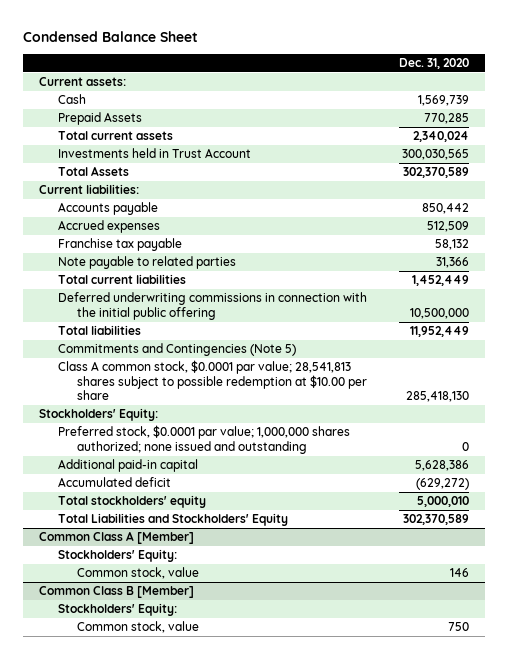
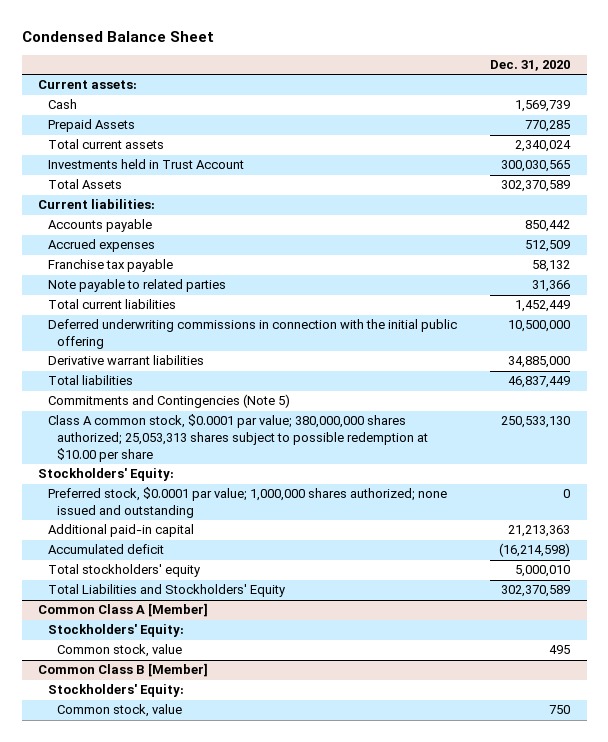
none -> [47,355,204,366] Derivative warrant liabilities
[410,326,470,338] 11,952,449 -> [507,376,570,389] 46,837,449
[57,360,367,401] Class A common stock, $0.0001 par value; 28,541,813 shares subject to possible redemption at $10.00 per share -> [47,414,428,462] Class A common stock, $0.0001 par value; 380,000,000 shares authorized; 25,053,313 shares subject to possible redemption at $10.00 per share
[406,391,470,403] 285,418,130 -> [500,416,570,429] 250,533,130
[415,460,470,472] 5,628,386 -> [507,525,570,538] 21,213,363
[416,478,470,491] (629,272) -> [498,543,570,558] (16,214,598)
[450,568,470,578] 146 -> [548,645,570,655] 495

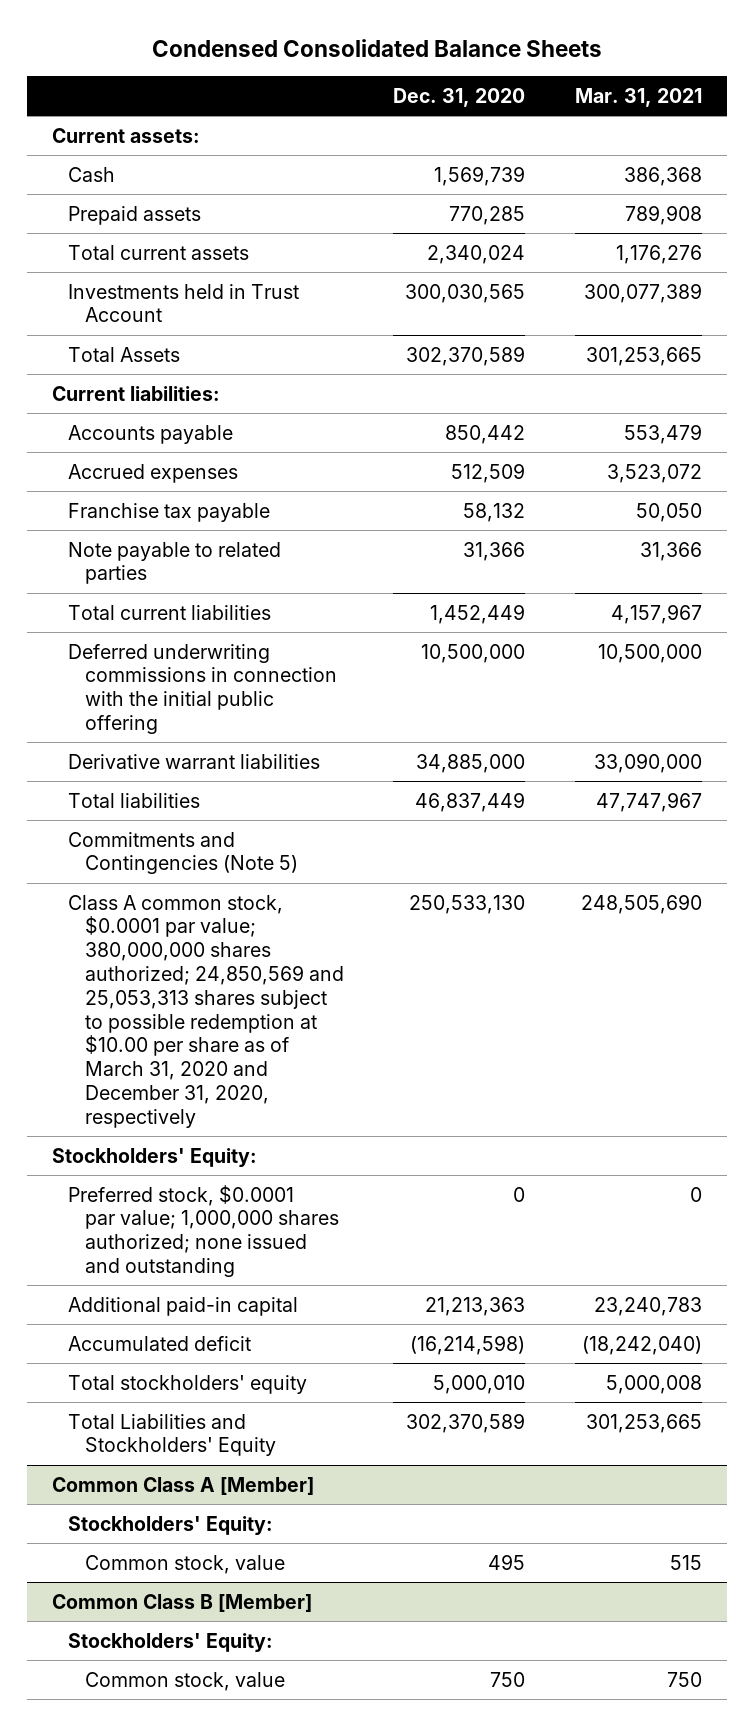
[21,30,214,42] Condensed Balance Sheet -> [151,38,602,57] Condensed Consolidated Balance Sheets
none -> [574,87,702,107] Mar. 31, 2021
[47,119,135,133] Prepaid Assets -> [68,205,202,225] Prepaid assets
[47,414,428,462] Class A common stock, $0.0001 par value; 380,000,000 shares authorized; 25,053,313 shares subject to possible redemption at $10.00 per share -> [68,894,344,1128] Class A common stock, $0.0001 par value; 380,000,000 shares authorized; 24,850,569 and 25,053,313 shares subject to possible redemption at $10.00 per share as of March 31, 2020 and December 31, 2020, respectively

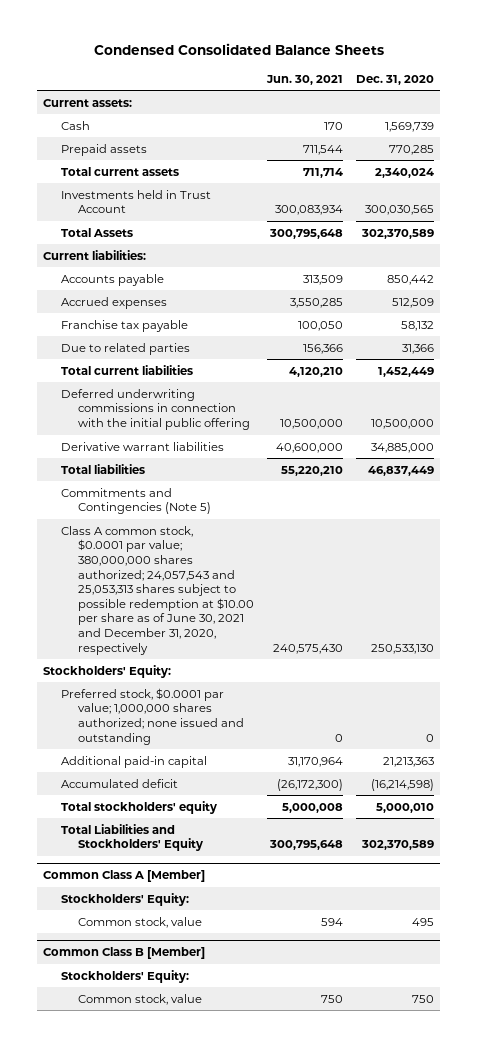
[574,87,702,107] Mar. 31, 2021 -> none
none -> [265,74,343,85] Jun. 30, 2021
[68,541,282,585] Note payable to related parties -> [60,342,190,355] Due to related parties
[68,894,344,1128] Class A common stock, $0.0001 par value; 380,000,000 shares authorized; 24,850,569 and 25,053,313 shares subject to possible redemption at $10.00 per share as of March 31, 2020 and December 31, 2020, respectively -> [60,525,254,655] Class A common stock, $0.0001 par value; 380,000,000 shares authorized; 24,057,543 and 25,053,313 shares subject to possible redemption at $10.00 per share as of June 30, 2021 and December 31, 2020, respectively

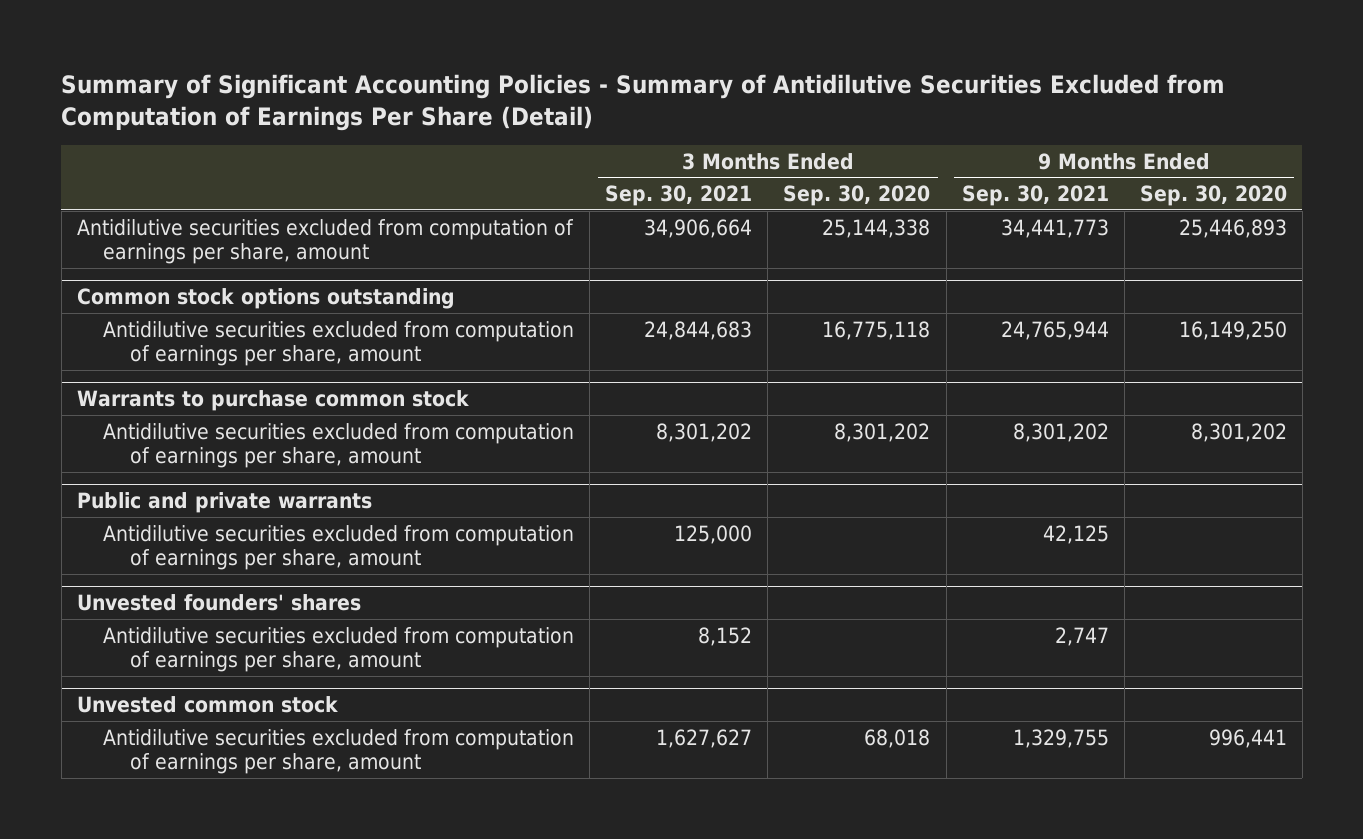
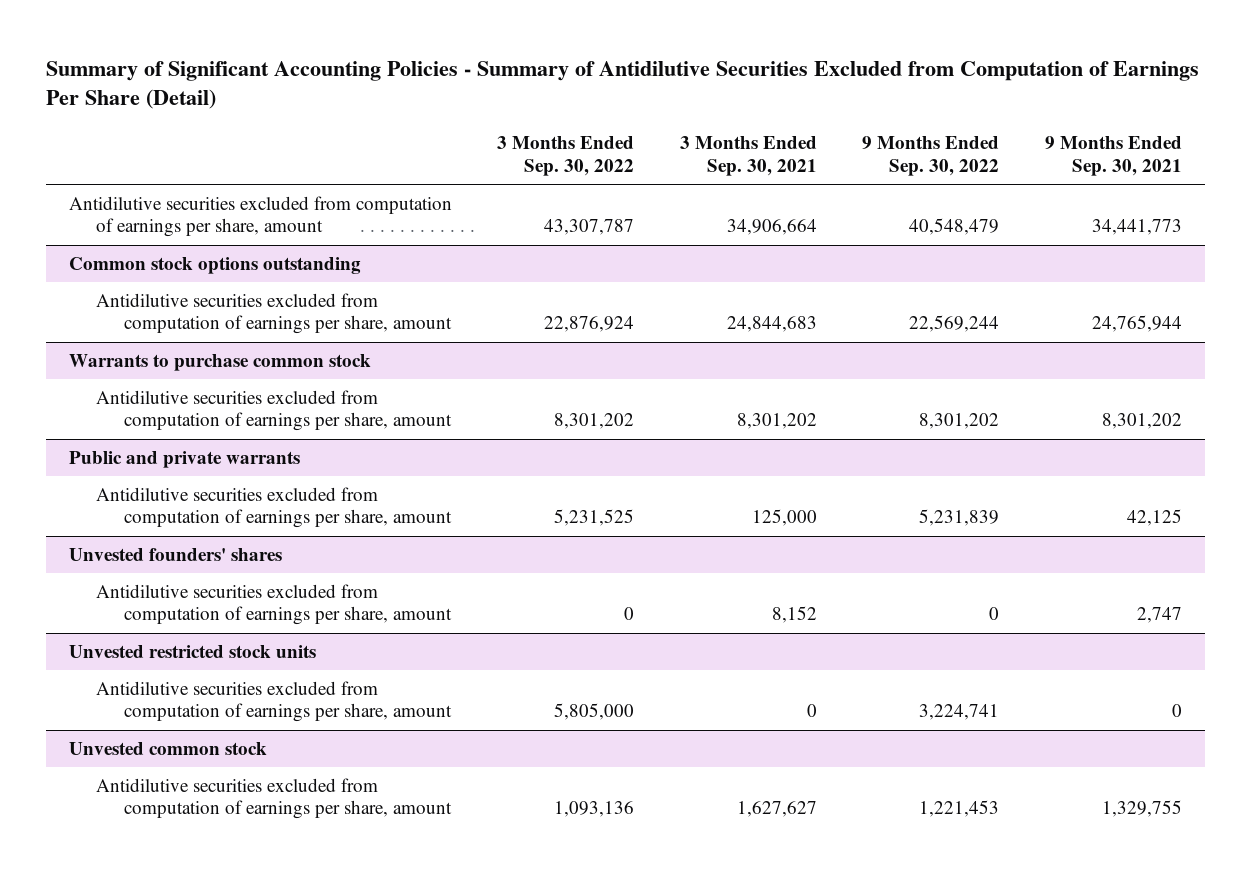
[783,185,931,207] Sep. 30, 2020 -> none
[1139,185,1287,207] Sep. 30, 2020 -> none
none -> [497,136,635,176] 3 Months Ended Sep. 30, 2022
none -> [862,136,1000,176] 9 Months Ended Sep. 30, 2022
none -> [68,644,316,658] Unvested restricted stock units
none -> [96,680,452,723] Antidilutive securities excluded from computation of earnings per share, amount

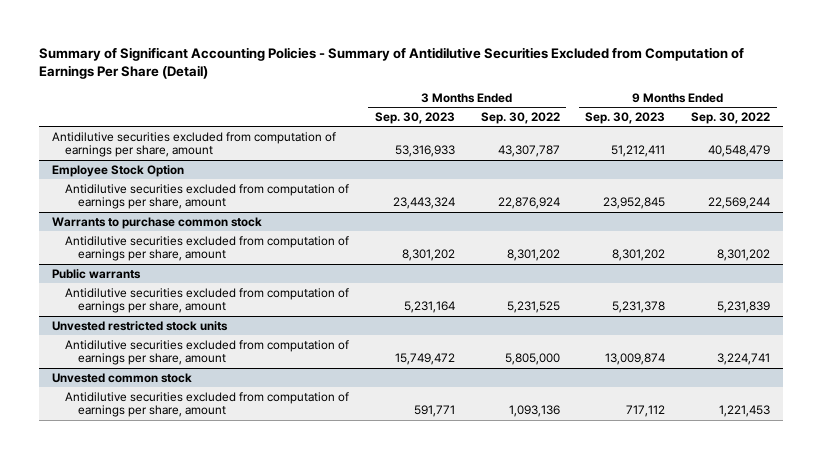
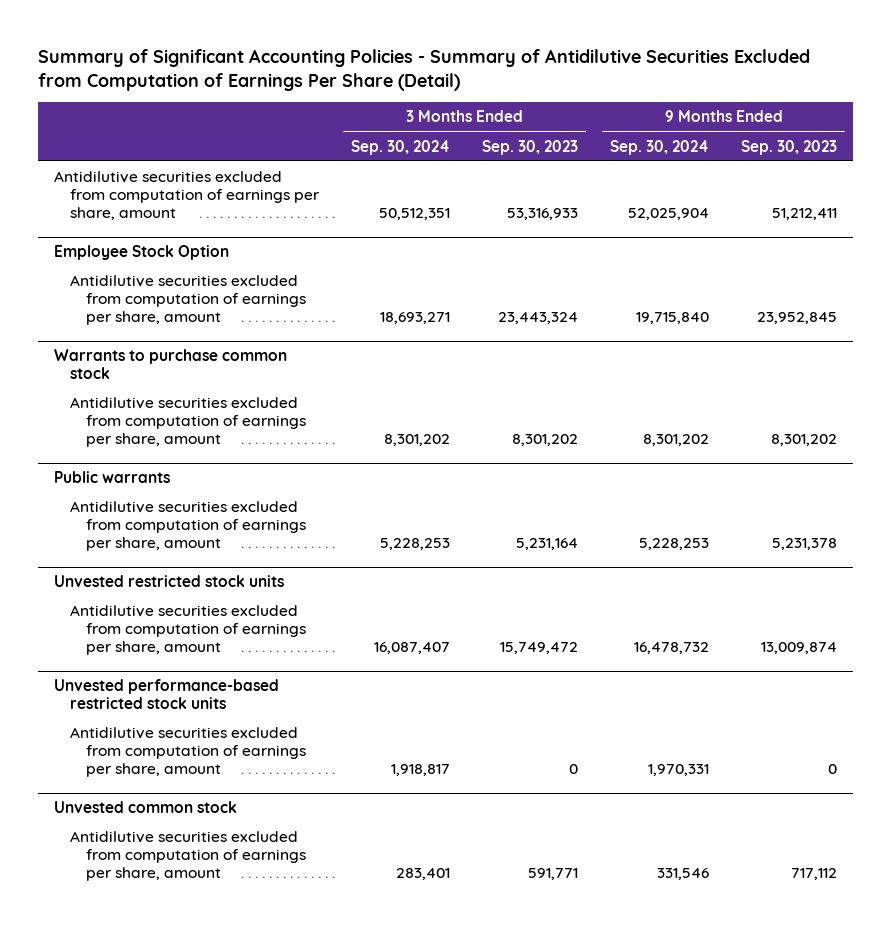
[480,111,560,124] Sep. 30, 2022 -> none
[691,111,771,124] Sep. 30, 2022 -> none
none -> [351,139,451,155] Sep. 30, 2024
none -> [610,139,710,155] Sep. 30, 2024
none -> [54,679,280,710] Unvested performance-based restricted stock units
none -> [70,727,306,778] Antidilutive securities excluded from computation of earnings per share, amount

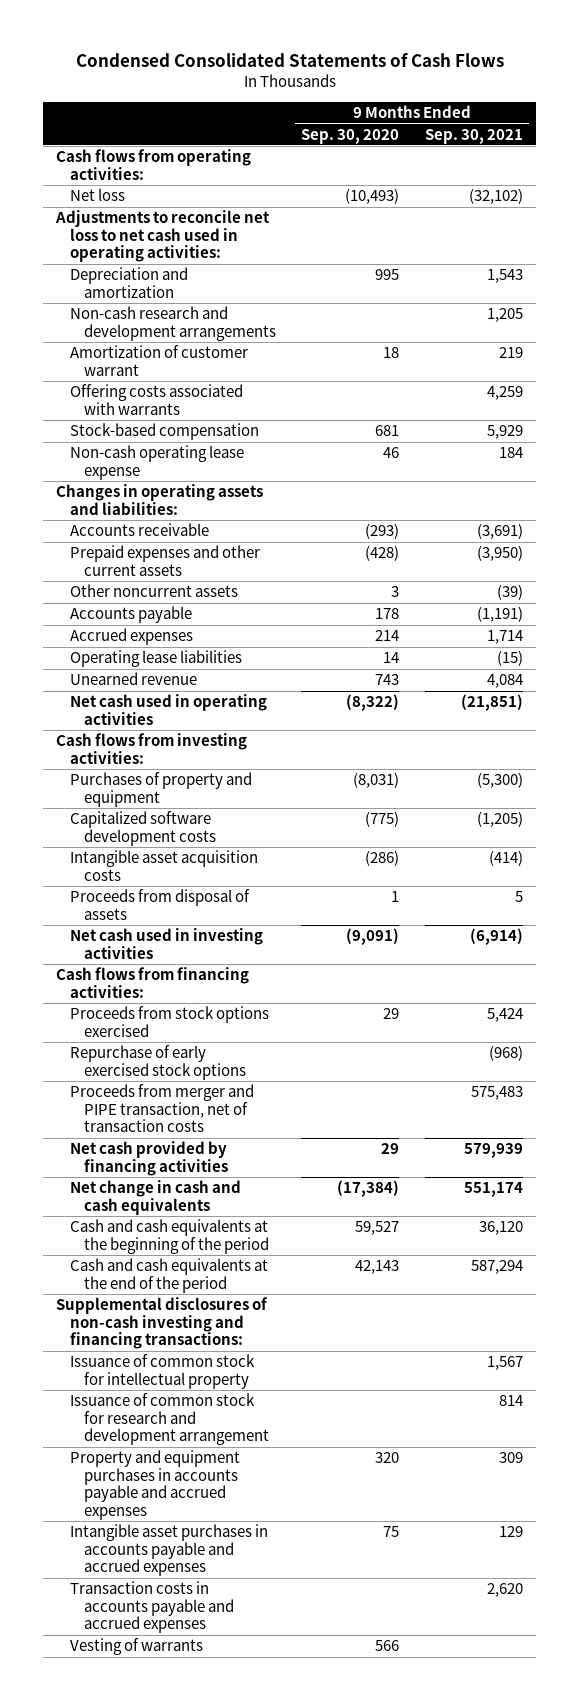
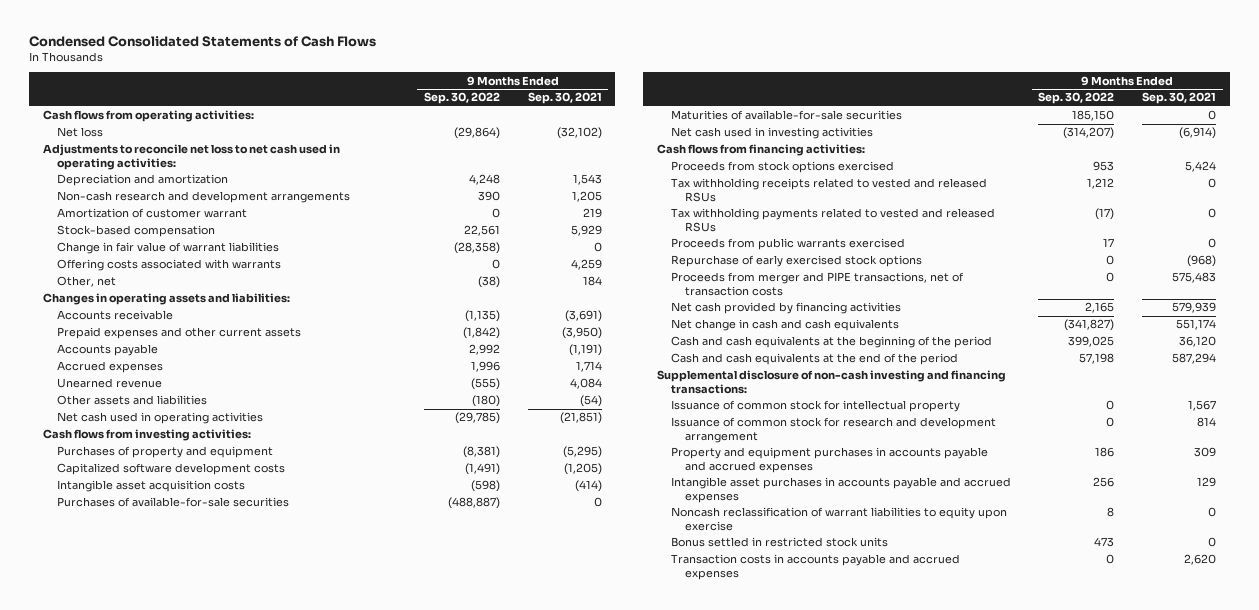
[301,128,400,144] Sep. 30, 2020 -> none
none -> [424,92,501,105] Sep. 30, 2022
none -> [56,242,279,255] Change in fair value of warrant liabilities
[69,384,243,415] Offering costs associated with warrants -> [56,259,281,272] Offering costs associated with warrants
[69,445,244,480] Non-cash operating lease expense -> [56,276,116,288] Other, net
[69,584,238,598] Other noncurrent assets -> none
[69,650,242,668] Operating lease liabilities -> none
none -> [56,395,207,406] Other assets and liabilities
[477,772,524,789] (5,300) -> [562,446,602,459] (5,295)
[69,889,250,920] Proceeds from disposal of assets -> none
none -> [56,497,289,508] Purchases of available-for-sale securities
none -> [670,110,902,121] Maturities of available-for-sale securities
none -> [670,178,987,203] Tax withholding receipts related to vested and released RSUs
none -> [670,208,995,233] Tax withholding payments related to vested and released RSUs
none -> [670,238,905,251] Proceeds from public warrants exercised
[69,1084,254,1133] Proceeds from merger and PIPE transaction, net of transaction costs -> [670,272,964,297] Proceeds from merger and PIPE transactions, net of transaction costs
[56,1297,269,1350] Supplemental disclosures of non-cash investing and financing transactions: -> [656,370,1006,395] Supplemental disclosure of non-cash investing and financing transactions:
none -> [670,507,1007,532] Noncash reclassification of warrant liabilities to equity upon exercise
none -> [670,537,888,548] Bonus settled in restricted stock units
[69,1638,203,1656] Vesting of warrants -> none

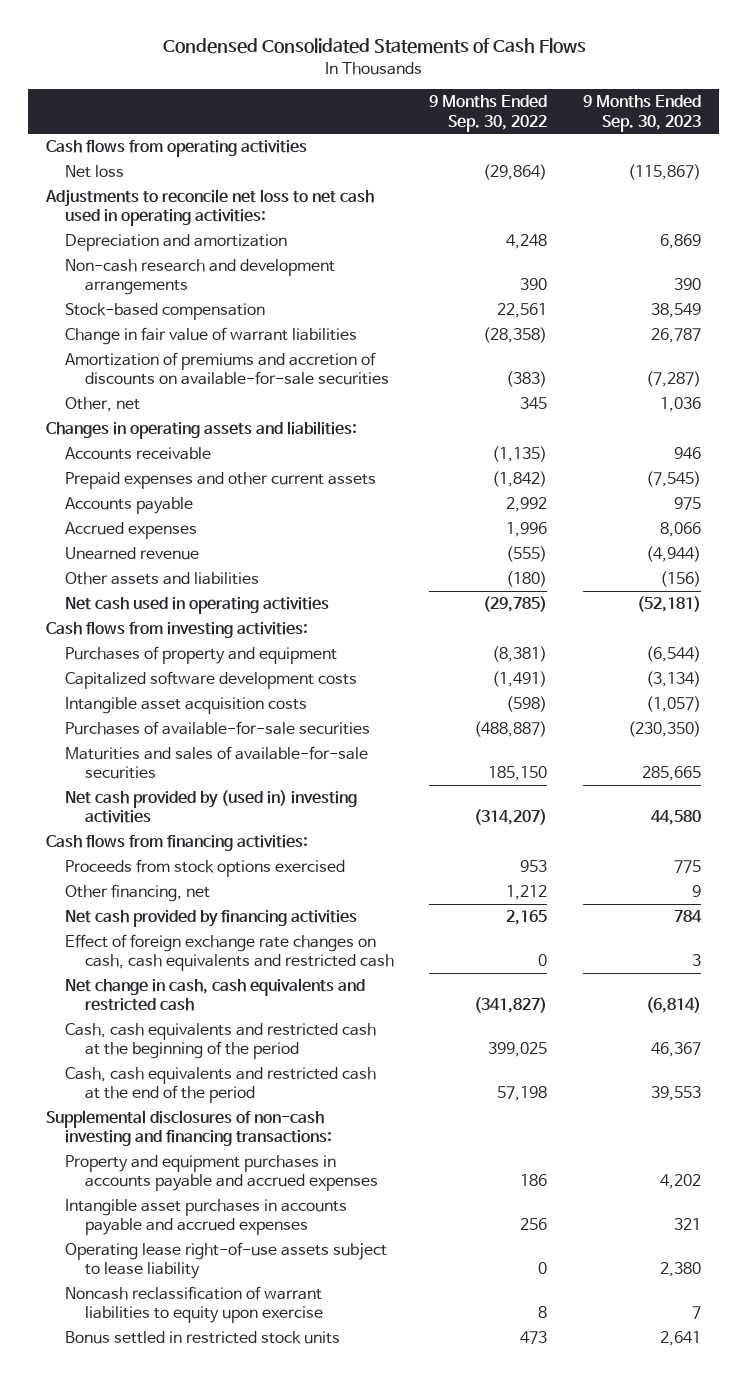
[527,92,602,105] Sep. 30, 2021 -> none
none -> [583,95,702,132] 9 Months Ended Sep. 30, 2023
[42,110,254,123] Cash flows from operating activities: -> [45,139,307,158] Cash flows from operating activities
[56,208,247,219] Amortization of customer warrant -> none
[56,259,281,272] Offering costs associated with warrants -> none
none -> [65,352,389,386] Amortization of premiums and accretion of discounts on available-for-sale securities
[478,276,501,289] (38) -> [520,397,548,410] 345
[670,110,902,121] Maturities of available-for-sale securities -> [65,746,369,780] Maturities and sales of available-for-sale securities
[670,127,873,140] Net cash used in investing activities -> [65,790,358,824] Net cash provided by (used in) investing activities
[670,208,995,233] Tax withholding payments related to vested and released RSUs -> none
[670,238,905,251] Proceeds from public warrants exercised -> none
[670,255,922,268] Repurchase of early exercised stock options -> none
[670,272,964,297] Proceeds from merger and PIPE transactions, net of transaction costs -> none
[670,178,987,203] Tax withholding receipts related to vested and released RSUs -> [65,884,211,903] Other financing, net
[670,400,960,413] Issuance of common stock for intellectual property -> none
[670,417,996,444] Issuance of common stock for research and development arrangement -> none
none -> [65,934,394,972] Effect of foreign exchange rate changes on cash, cash equivalents and restricted cash
[670,319,899,332] Net change in cash and cash equivalents -> [65,978,366,1012] Net change in cash, cash equivalents and restricted cash
[670,336,992,349] Cash and cash equivalents at the beginning of the period -> [65,1023,377,1060] Cash, cash equivalents and restricted cash at the beginning of the period
[670,353,958,366] Cash and cash equivalents at the end of the period -> [65,1067,377,1104] Cash, cash equivalents and restricted cash at the end of the period
[656,370,1006,395] Supplemental disclosure of non-cash investing and financing transactions: -> [45,1110,333,1147] Supplemental disclosures of non-cash investing and financing transactions:
none -> [65,1242,388,1280] Operating lease right-of-use assets subject to lease liability
[670,554,960,581] Transaction costs in accounts payable and accrued expenses -> none

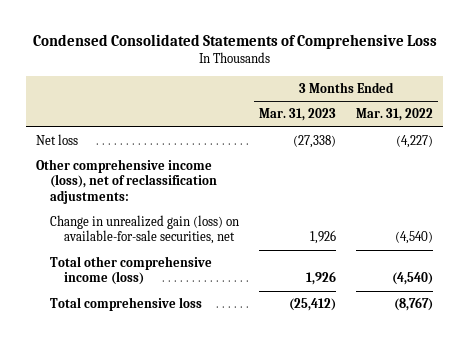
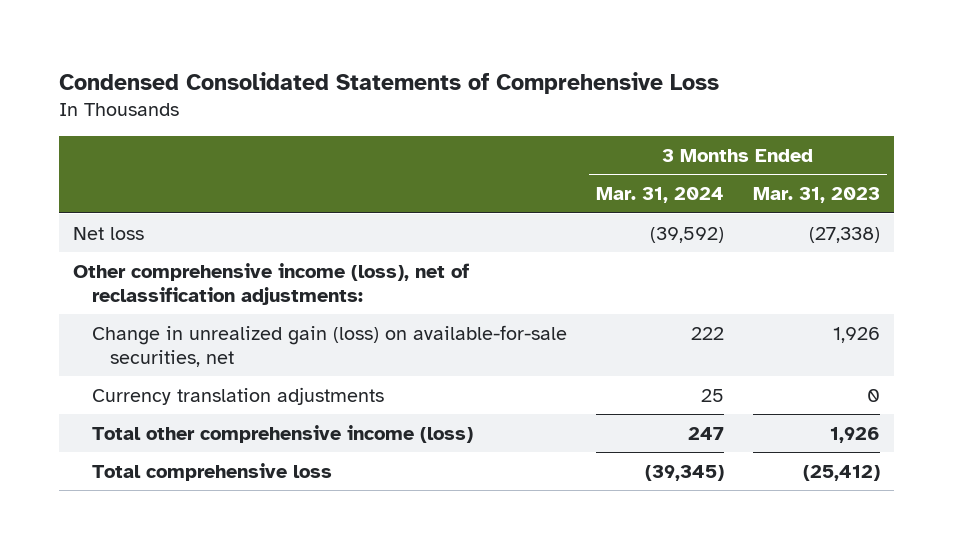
[356,108,434,122] Mar. 31, 2022 -> none
none -> [595,187,724,204] Mar. 31, 2024
none -> [91,386,384,405] Currency translation adjustments

